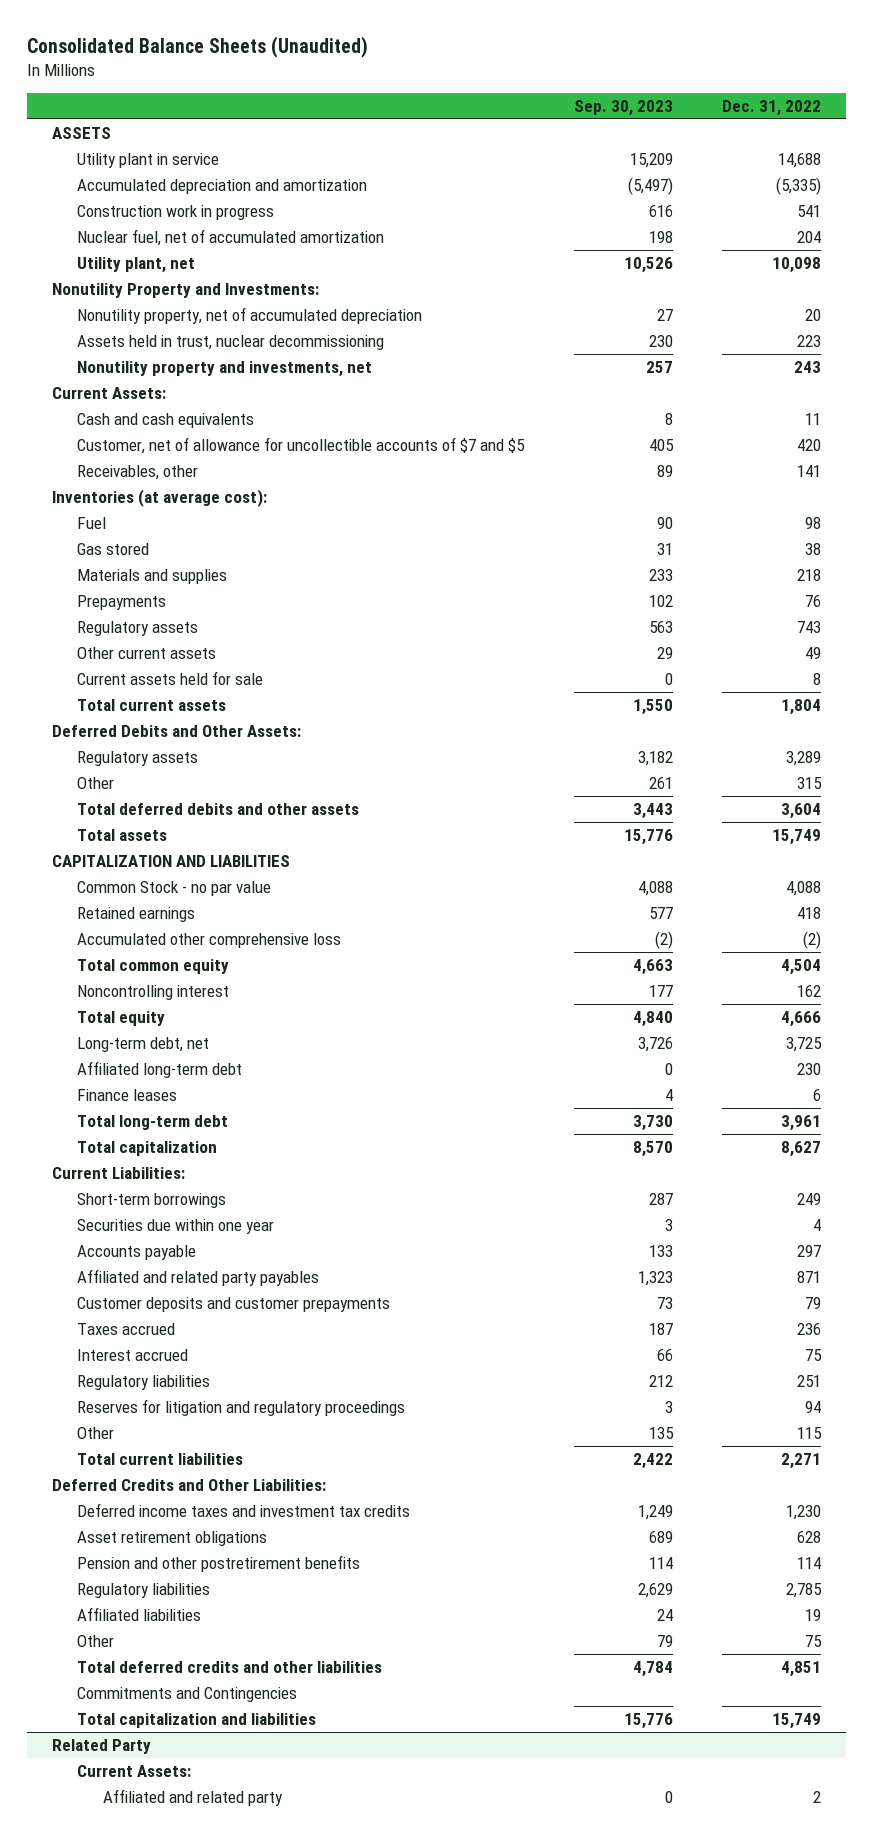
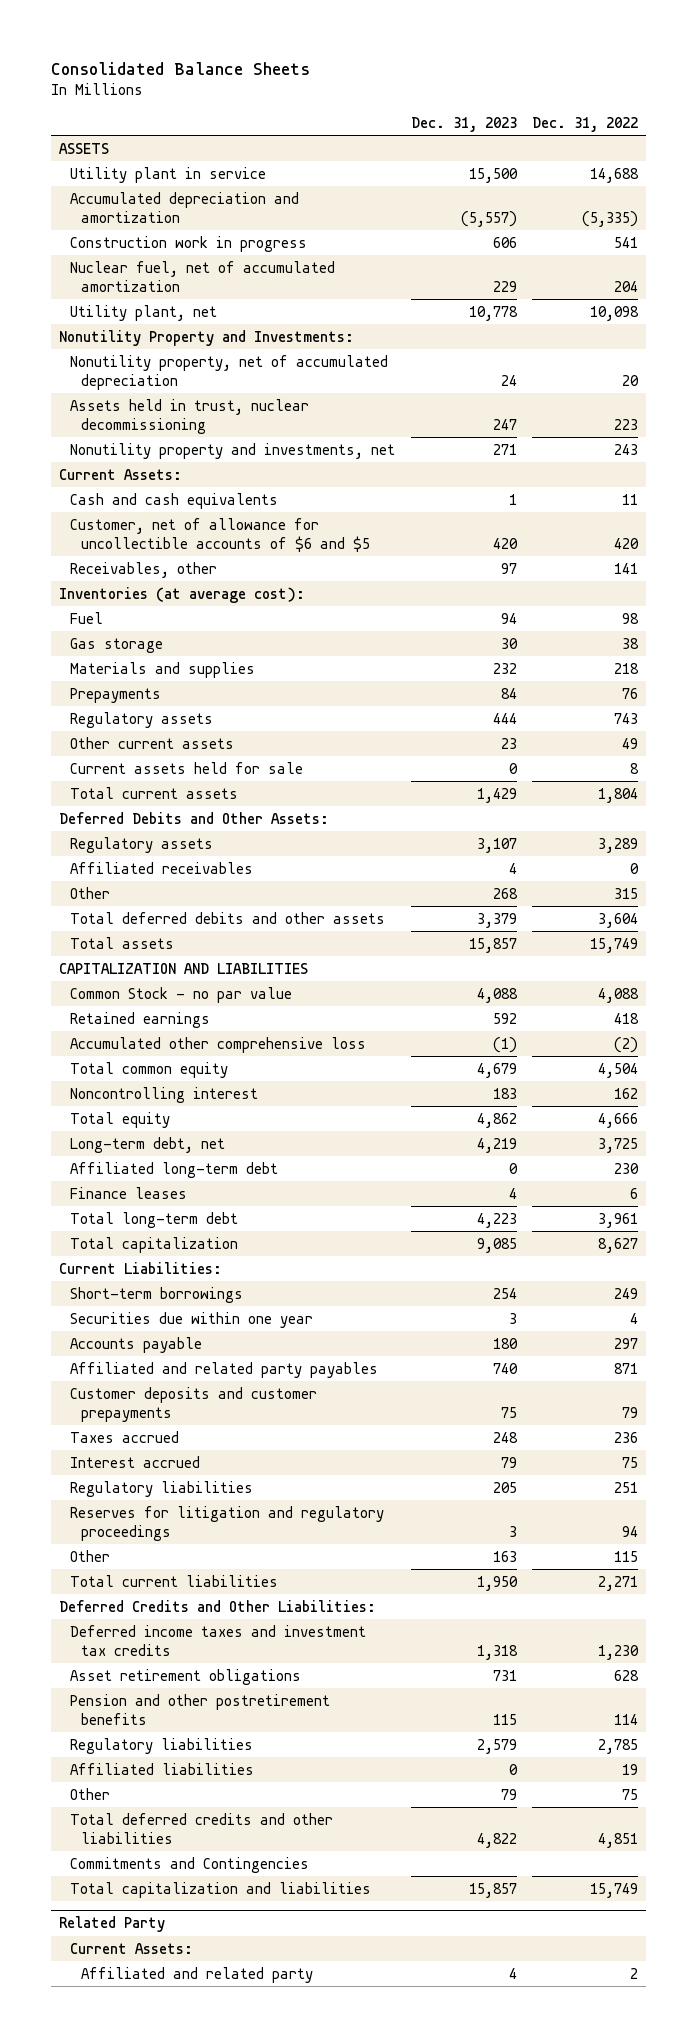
[27,36,369,59] Consolidated Balance Sheets (Unaudited) -> [51,61,311,75] Consolidated Balance Sheets
[573,99,673,116] Sep. 30, 2023 -> none
none -> [410,116,517,132] Dec. 31, 2023
[77,436,526,454] Customer, net of allowance for uncollectible accounts of $7 and $5 -> [70,517,371,553] Customer, net of allowance for uncollectible accounts of $6 and $5
[77,542,150,555] Gas stored -> [70,637,164,653] Gas storage
none -> [70,861,254,874] Affiliated receivables

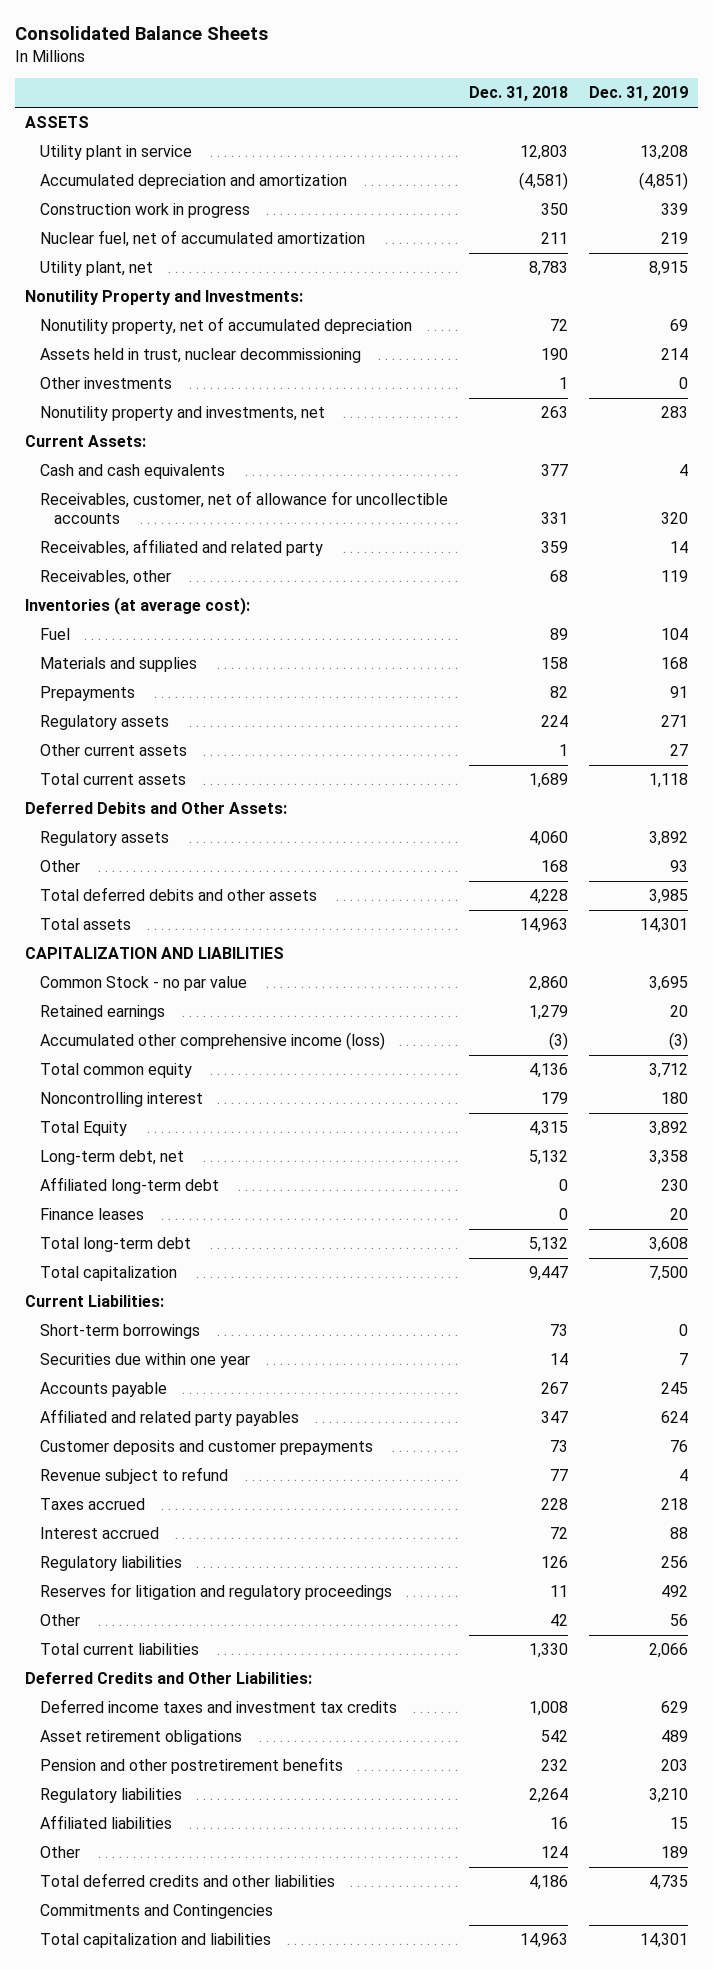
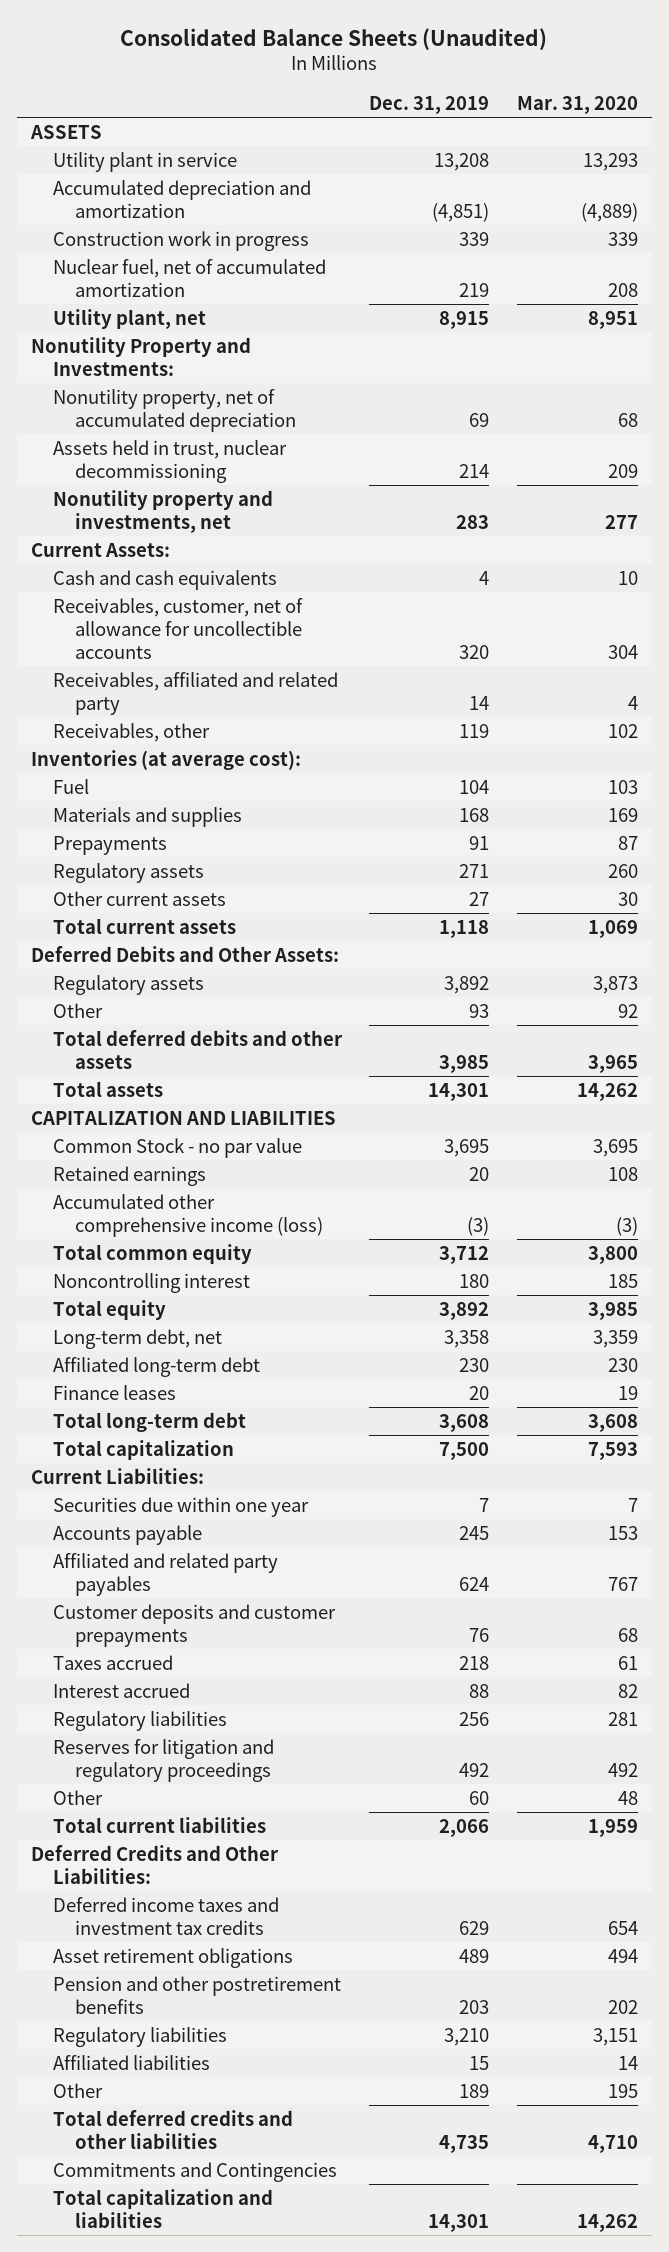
[14,25,268,40] Consolidated Balance Sheets -> [120,27,548,50] Consolidated Balance Sheets (Unaudited)
[468,86,568,102] Dec. 31, 2018 -> none
none -> [516,95,638,114] Mar. 31, 2020
[39,377,172,390] Other investments -> none
[39,1121,127,1137] Total Equity -> [53,1299,167,1320] Total equity
[39,1324,200,1340] Short-term borrowings -> none
[39,1467,228,1485] Revenue subject to refund -> none
[669,1614,688,1627] 56 -> [469,1790,490,1805] 60

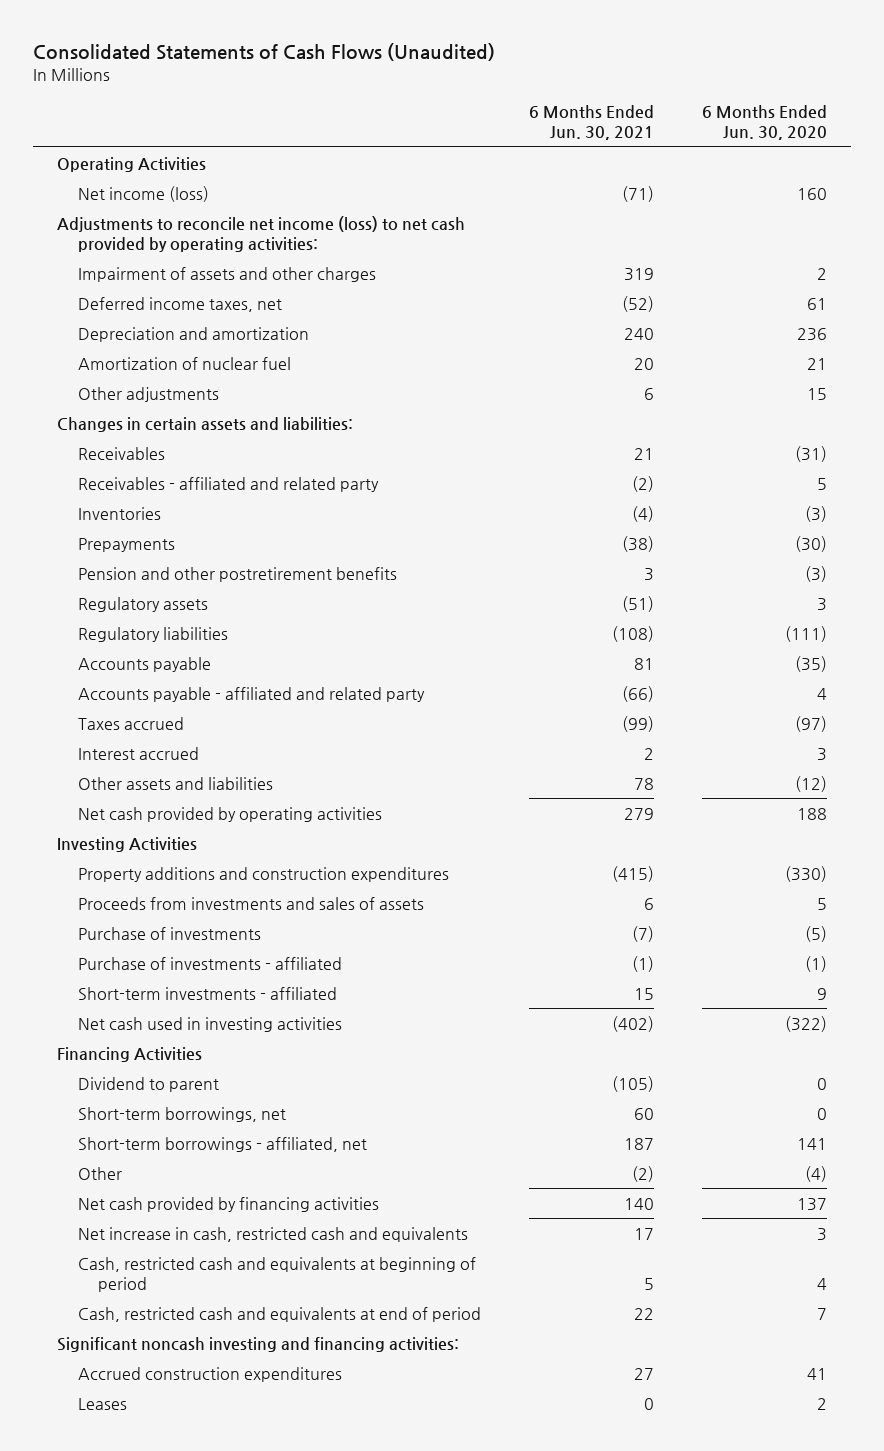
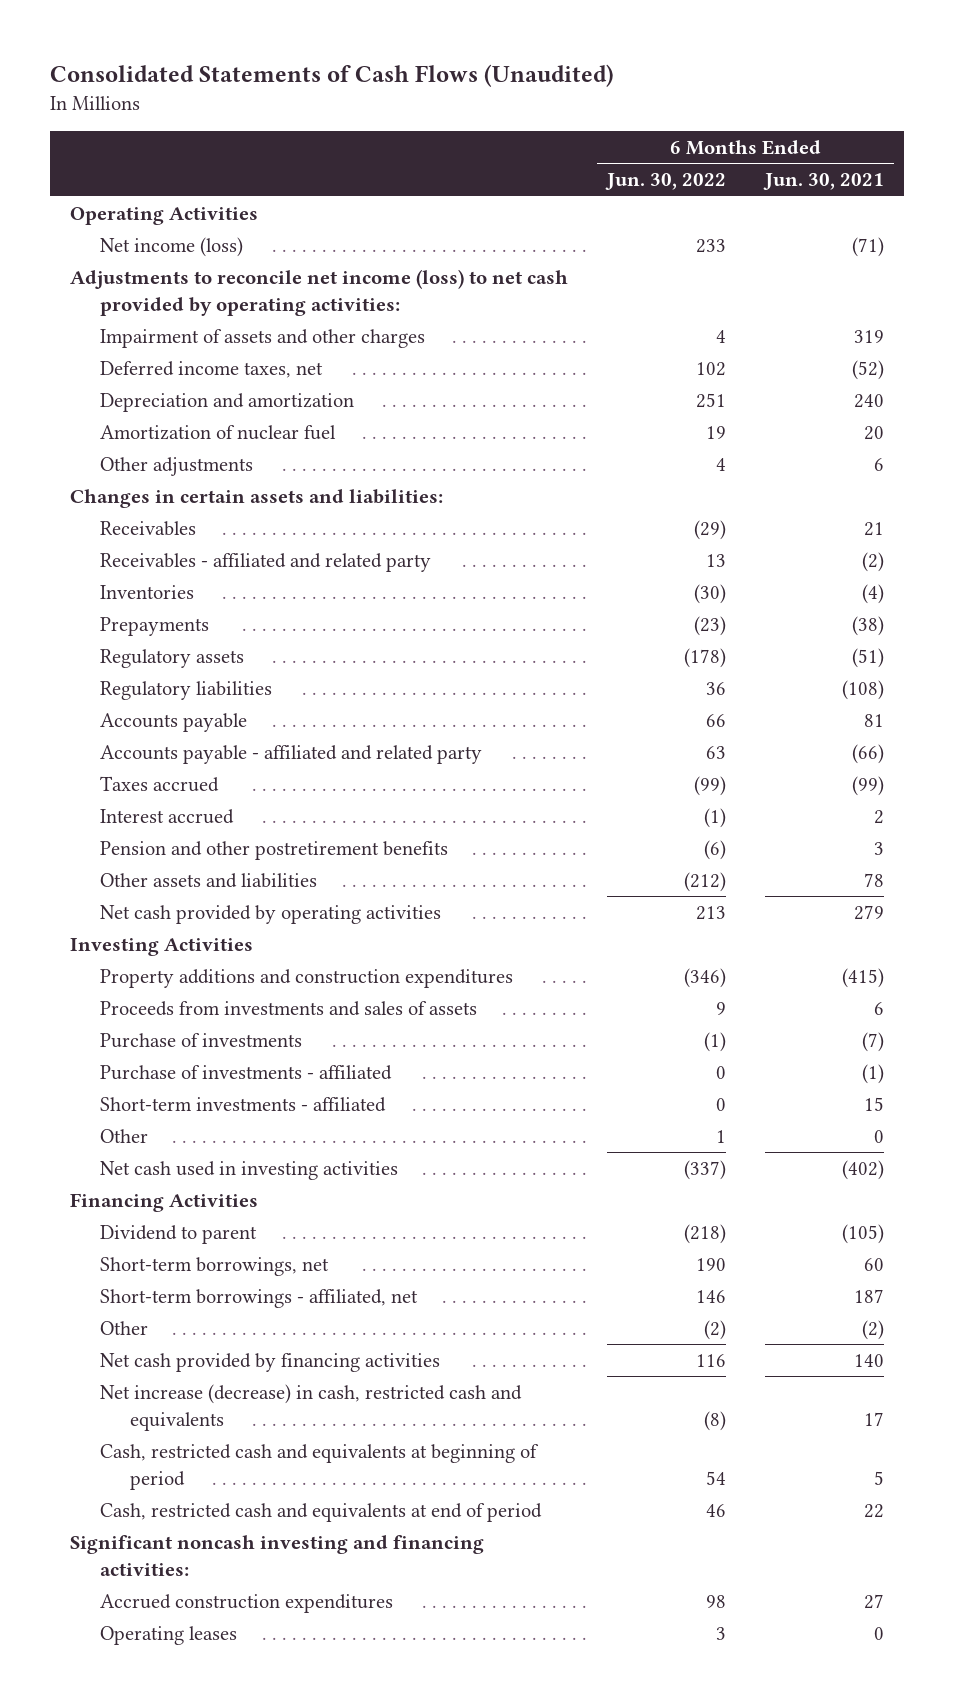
[701,104,827,140] 6 Months Ended Jun. 30, 2020 -> none
none -> [605,173,727,191] Jun. 30, 2022
[77,566,397,582] Pension and other postretirement benefits -> [99,840,448,860] Pension and other postretirement benefits
none -> [99,1128,148,1143] Other
[77,1226,468,1242] Net increase in cash, restricted cash and equivalents -> [99,1383,522,1431] Net increase (decrease) in cash, restricted cash and equivalents
[77,1397,127,1410] Leases -> [99,1625,237,1645] Operating leases

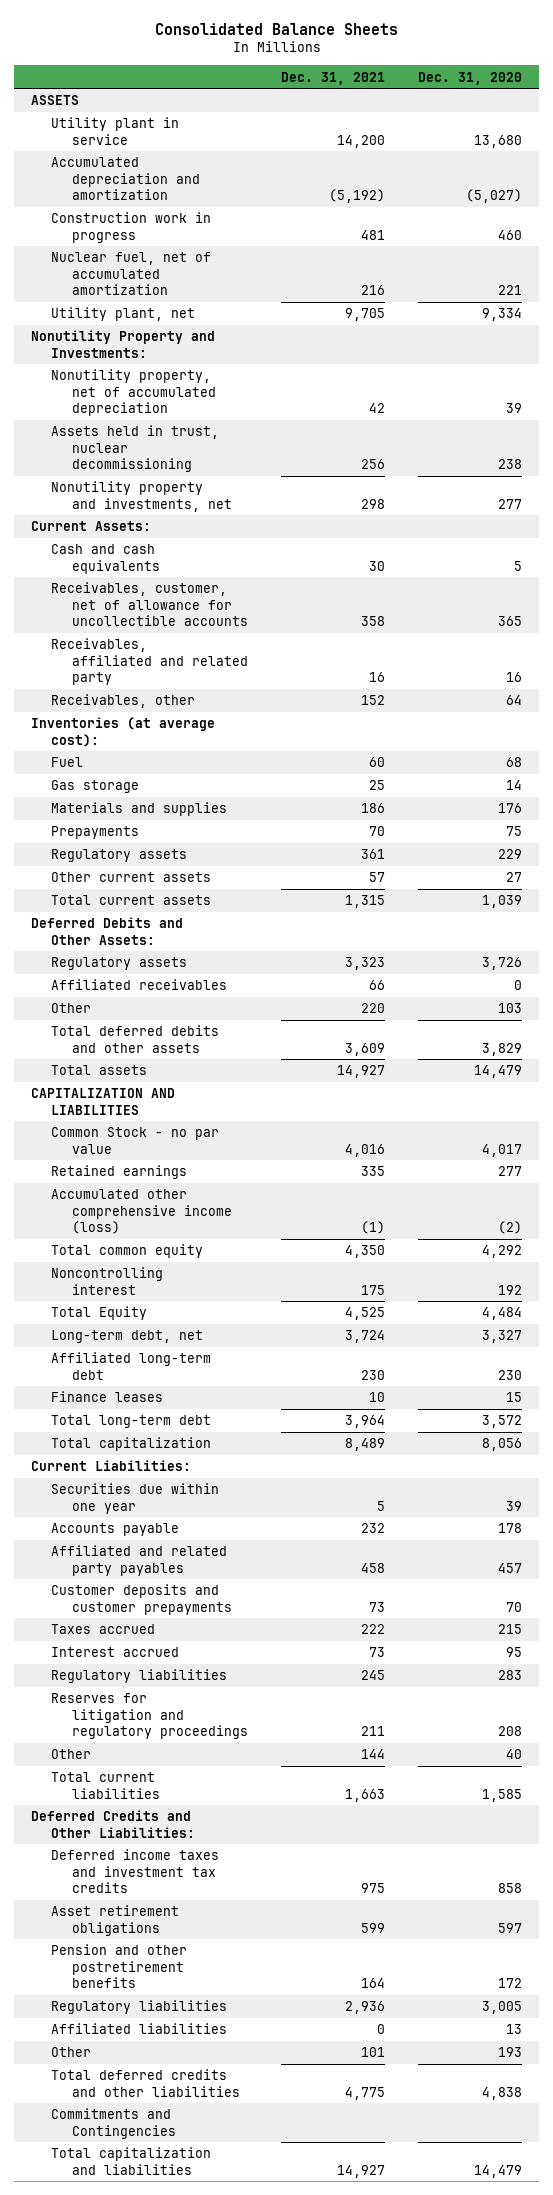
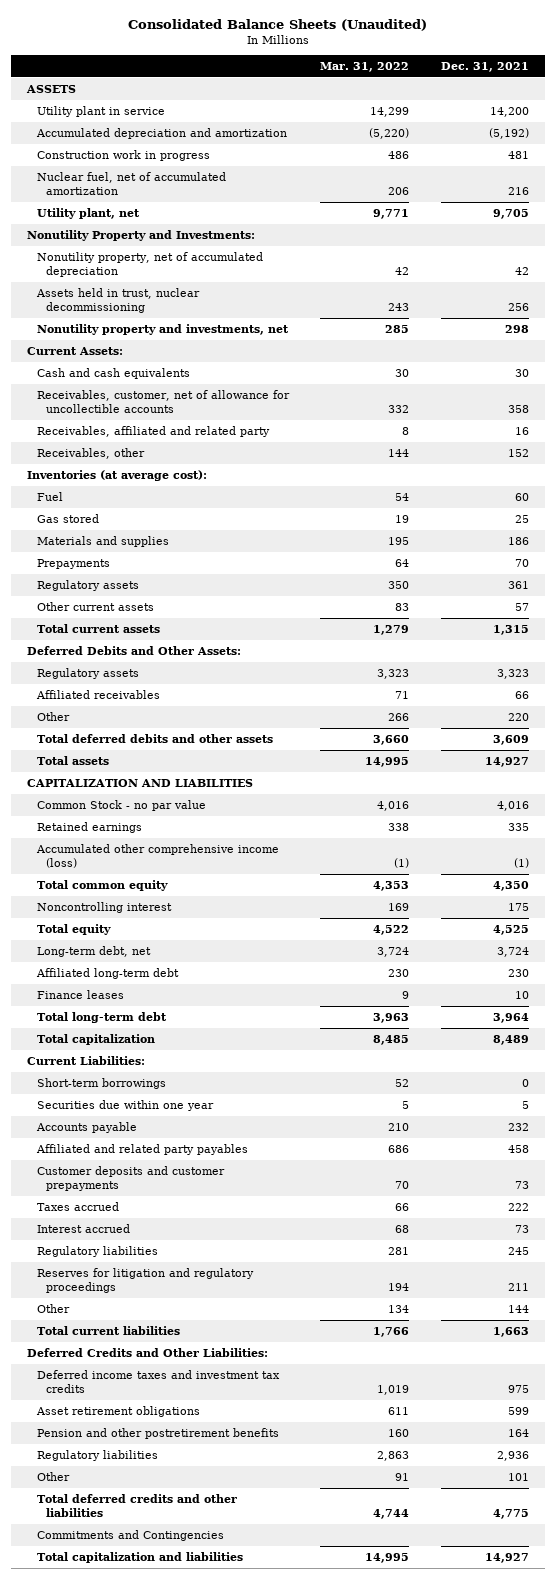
[154,22,398,35] Consolidated Balance Sheets -> [128,18,428,31] Consolidated Balance Sheets (Unaudited)
[418,71,523,85] Dec. 31, 2020 -> none
none -> [320,61,410,72] Mar. 31, 2022
[51,780,140,794] Gas storage -> [36,514,99,524] Gas stored
[51,1306,148,1321] Total Equity -> [36,924,111,936] Total equity
none -> [36,1078,166,1090] Short-term borrowings
[51,2023,228,2035] Affiliated liabilities -> none

